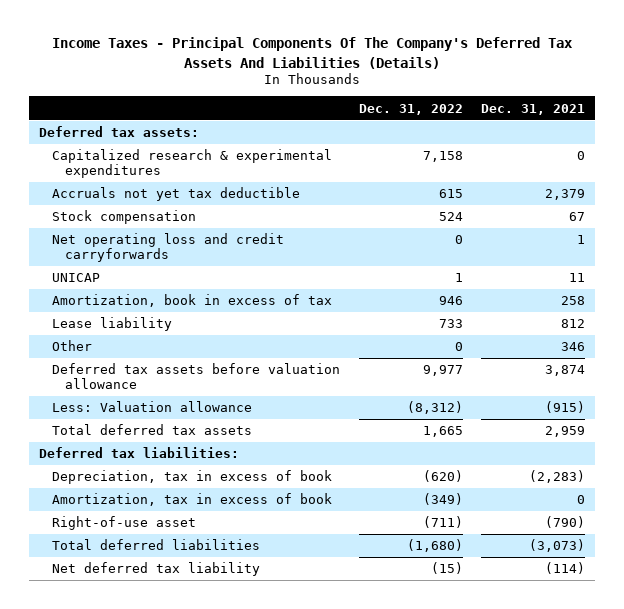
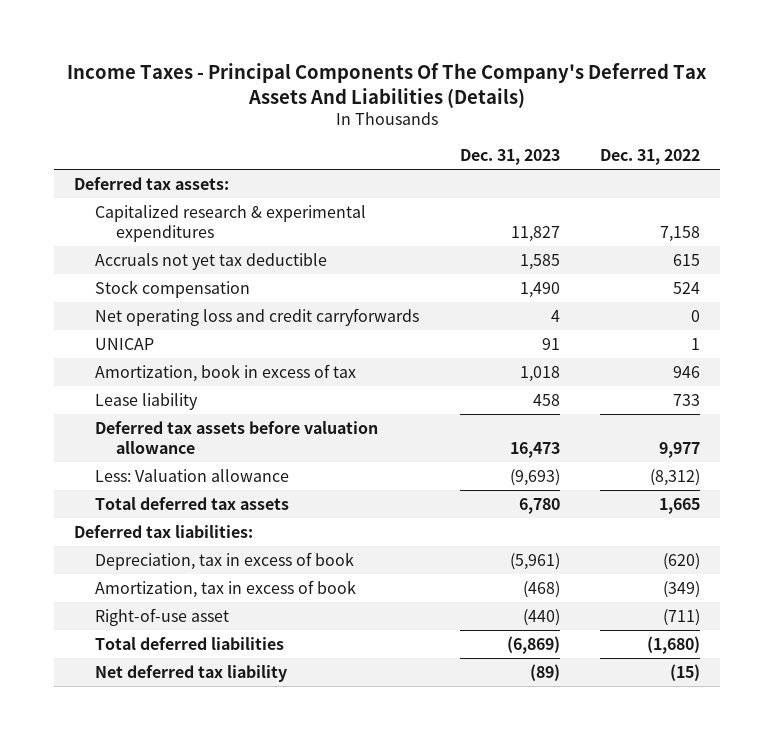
[481,103,586,115] Dec. 31, 2021 -> none
none -> [459,149,560,166] Dec. 31, 2023
[51,340,92,352] Other -> none

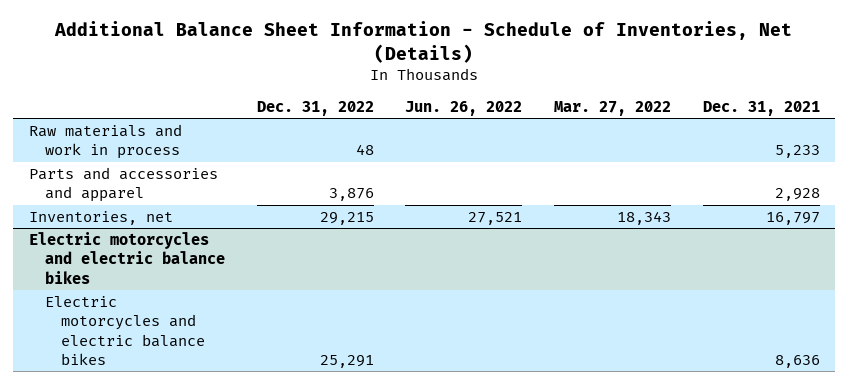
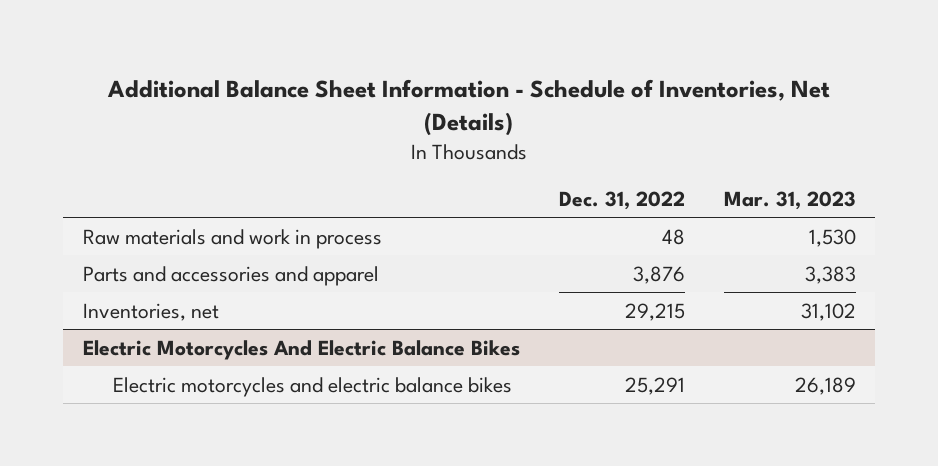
[405,101,523,117] Jun. 26, 2022 -> none
[553,101,671,117] Mar. 27, 2022 -> none
[702,101,820,117] Dec. 31, 2021 -> none
none -> [723,190,856,210] Mar. 31, 2023
[28,231,225,284] Electric motorcycles and electric balance bikes -> [82,339,520,360] Electric Motorcycles And Electric Balance Bikes

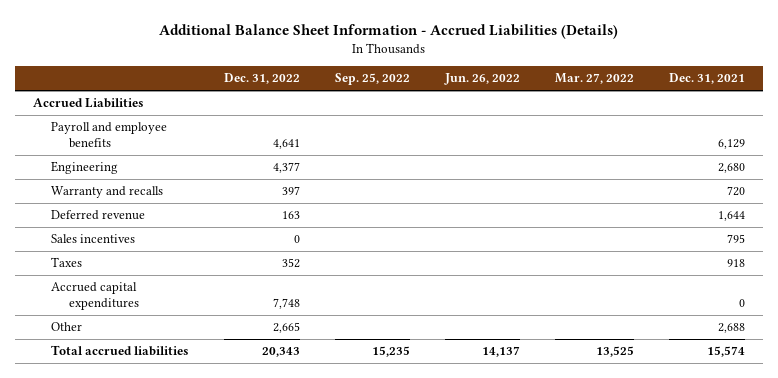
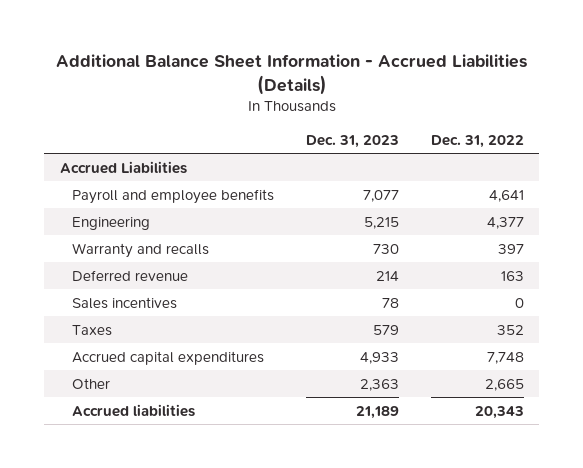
[335,73,411,86] Sep. 25, 2022 -> none
[444,73,521,86] Jun. 26, 2022 -> none
[555,73,635,85] Mar. 27, 2022 -> none
[669,73,746,85] Dec. 31, 2021 -> none
none -> [305,134,399,148] Dec. 31, 2023
[51,345,190,357] Total accrued liabilities -> [71,403,195,417] Accrued liabilities

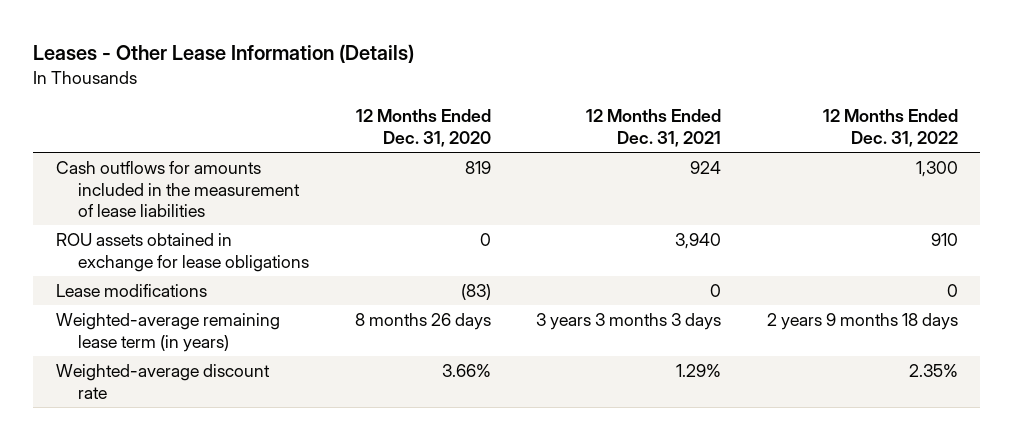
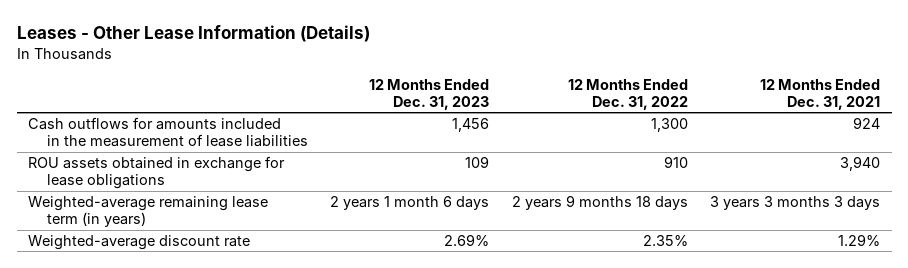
[355,109,491,147] 12 Months Ended Dec. 31, 2020 -> none
none -> [369,78,490,111] 12 Months Ended Dec. 31, 2023
[55,284,207,298] Lease modifications -> none

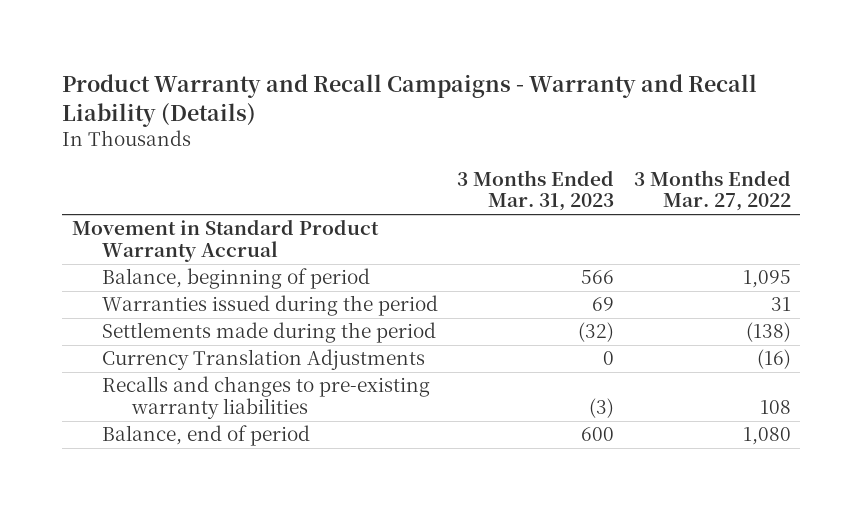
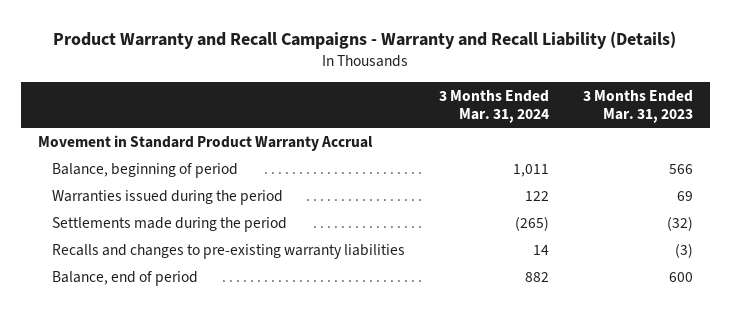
[633,169,791,212] 3 Months Ended Mar. 27, 2022 -> none
none -> [439,89,550,124] 3 Months Ended Mar. 31, 2024
[101,349,425,371] Currency Translation Adjustments -> none

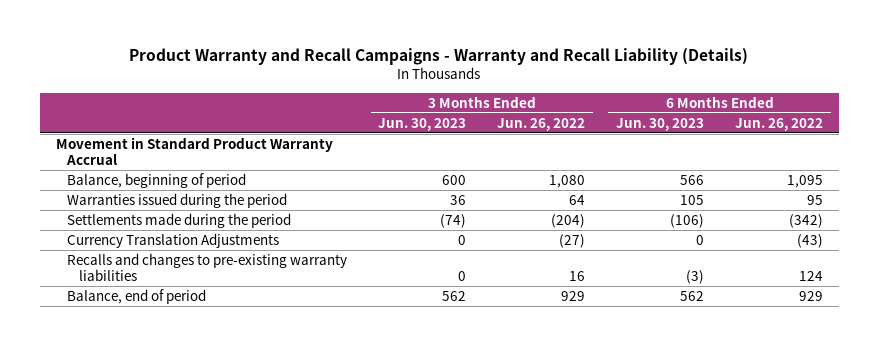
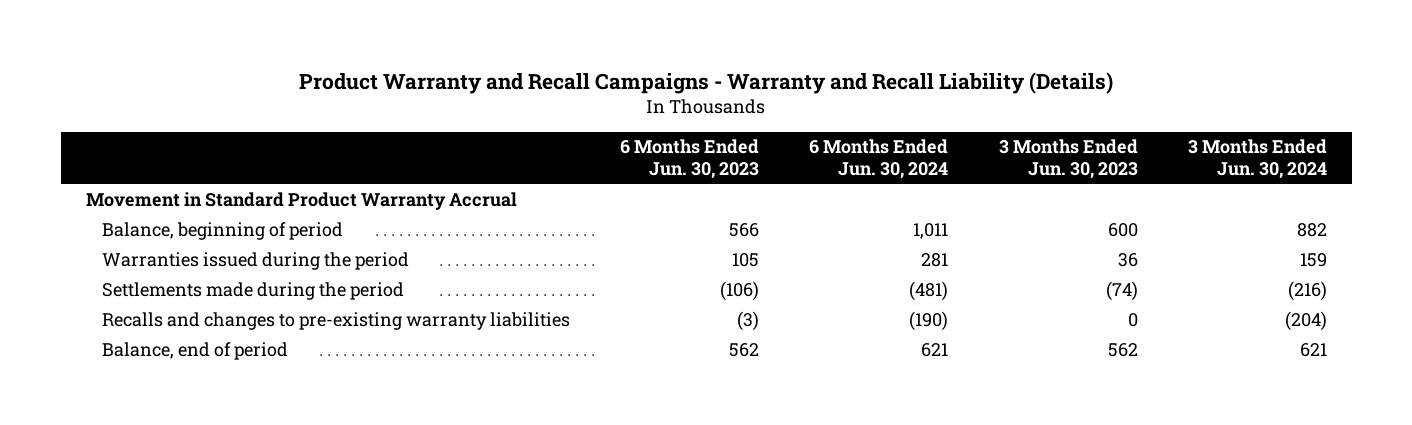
[497,117,586,131] Jun. 26, 2022 -> none
[735,117,824,131] Jun. 26, 2022 -> none
none -> [809,139,949,179] 6 Months Ended Jun. 30, 2024
none -> [1187,139,1327,179] 3 Months Ended Jun. 30, 2024
[67,232,280,248] Currency Translation Adjustments -> none

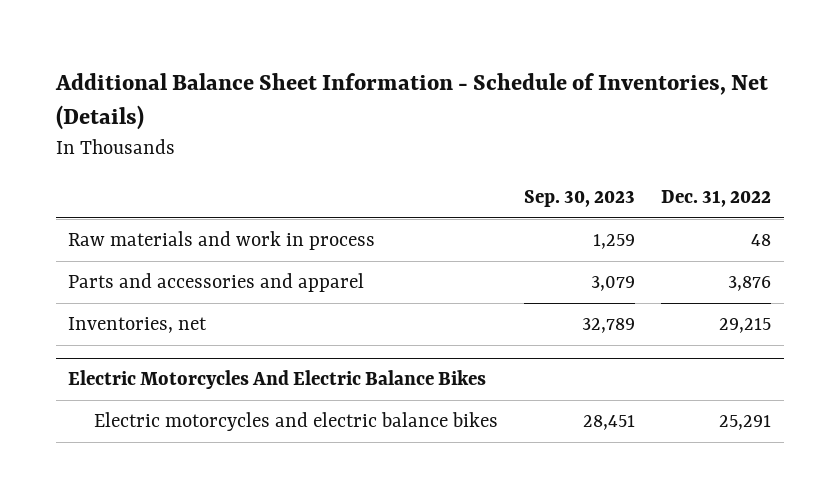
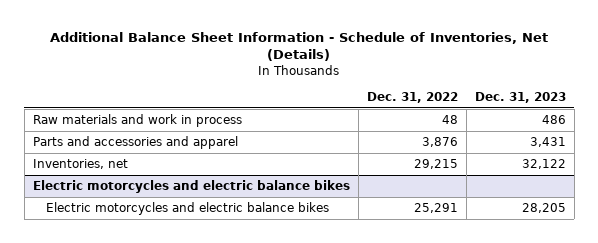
[523,190,635,208] Sep. 30, 2023 -> none
none -> [474,91,566,103] Dec. 31, 2023
[68,370,487,390] Electric Motorcycles And Electric Balance Bikes -> [32,180,350,194] Electric motorcycles and electric balance bikes

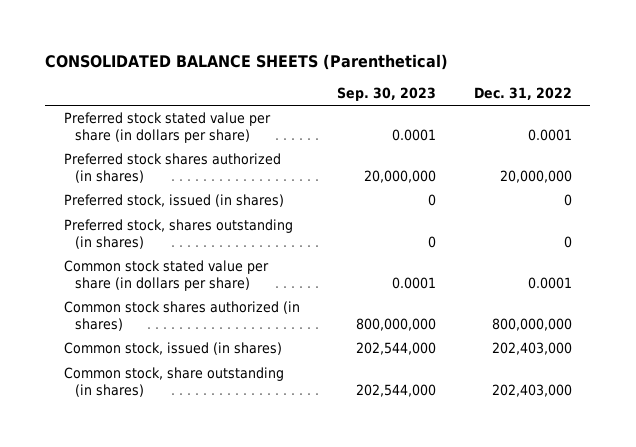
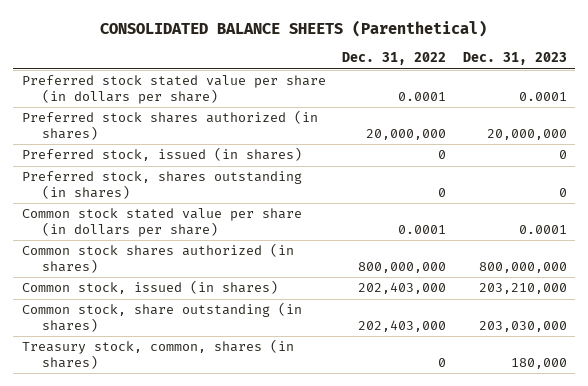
[337,86,437,101] Sep. 30, 2023 -> none
none -> [462,52,567,66] Dec. 31, 2023
none -> [21,339,294,370] Treasury stock, common, shares (in shares)

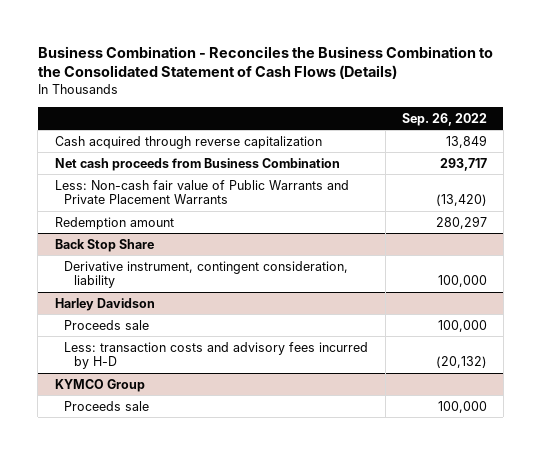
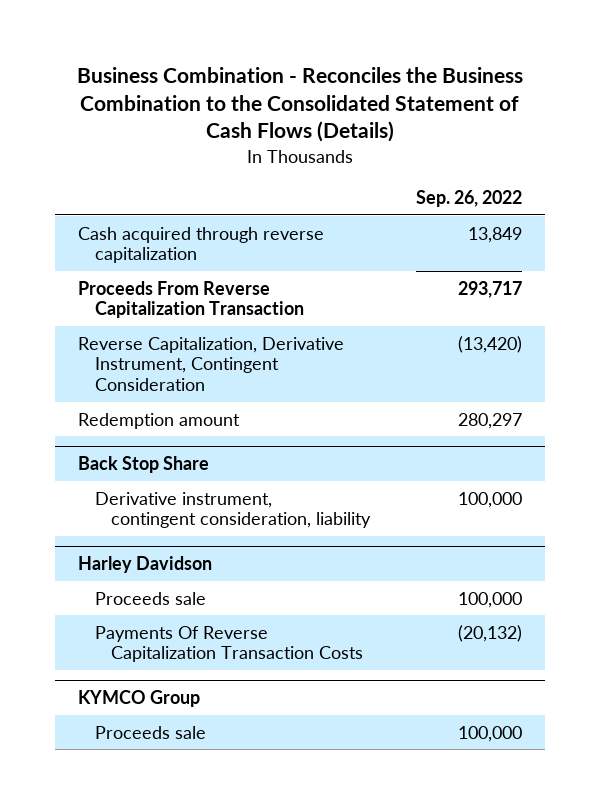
[54,157,340,171] Net cash proceeds from Business Combination -> [77,280,304,319] Proceeds From Reverse Capitalization Transaction
[54,179,349,205] Less: Non-cash fair value of Public Warrants and Private Placement Warrants -> [77,336,344,392] Reverse Capitalization, Derivative Instrument, Contingent Consideration
[64,341,369,370] Less: transaction costs and advisory fees incurred by H-D -> [94,625,364,663] Payments Of Reverse Capitalization Transaction Costs

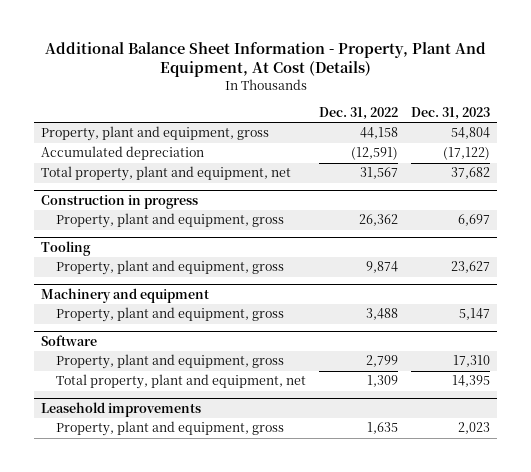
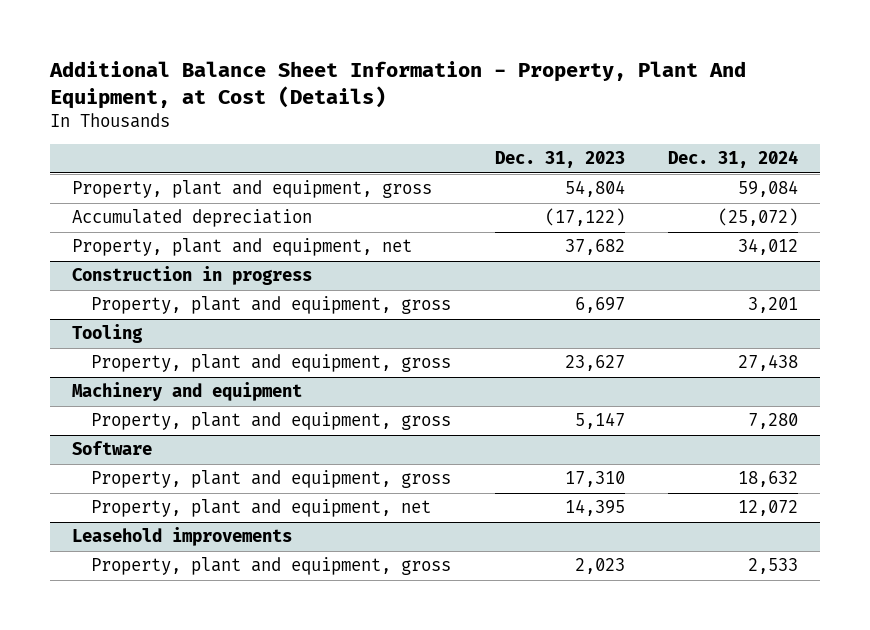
[44,41,486,78] Additional Balance Sheet Information - Property, Plant And Equipment, At Cost (Details) -> [49,60,747,109] Additional Balance Sheet Information - Property, Plant And Equipment, at Cost (Details)
[319,107,399,121] Dec. 31, 2022 -> none
none -> [668,150,799,169] Dec. 31, 2024
[40,166,291,182] Total property, plant and equipment, net -> [72,238,413,257] Property, plant and equipment, net
[56,374,307,390] Total property, plant and equipment, net -> [90,499,431,518] Property, plant and equipment, net

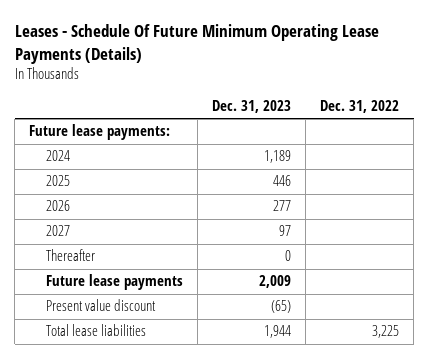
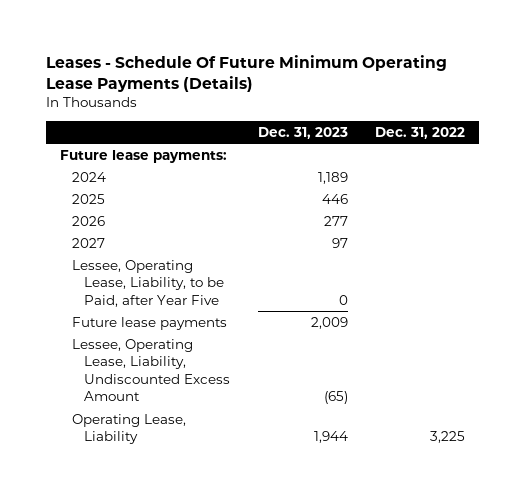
[46,249,96,262] Thereafter -> [72,260,225,307] Lessee, Operating Lease, Liability, to be Paid, after Year Five
[46,299,157,312] Present value discount -> [72,339,231,402] Lessee, Operating Lease, Liability, Undiscounted Excess Amount
[46,324,147,337] Total lease liabilities -> [72,414,187,445] Operating Lease, Liability

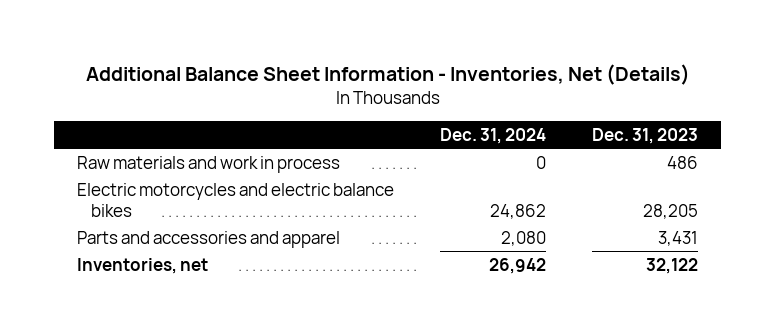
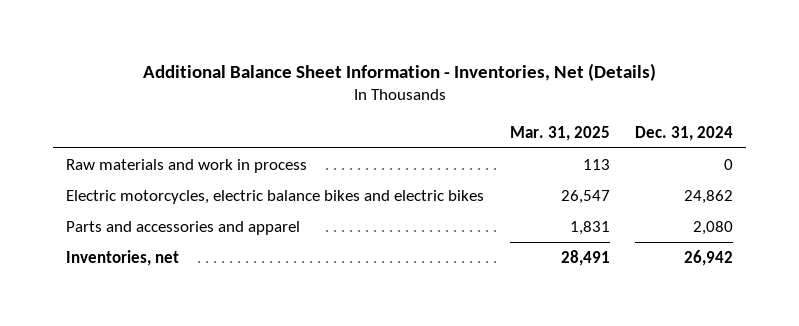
[591,128,698,145] Dec. 31, 2023 -> none
none -> [509,125,610,141] Mar. 31, 2025
[77,182,395,218] Electric motorcycles and electric balance bikes -> [66,189,485,204] Electric motorcycles, electric balance bikes and electric bikes

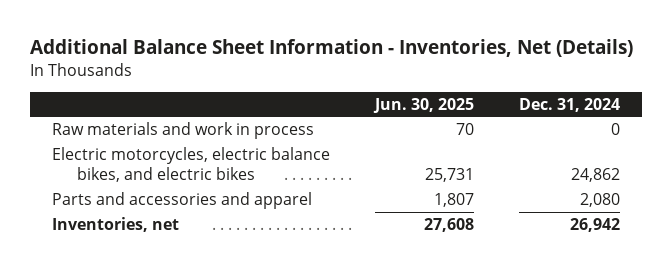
[509,125,610,141] Mar. 31, 2025 -> none
none -> [372,97,474,113] Jun. 30, 2025
[66,189,485,204] Electric motorcycles, electric balance bikes and electric bikes -> [51,147,330,183] Electric motorcycles, electric balance bikes, and electric bikes

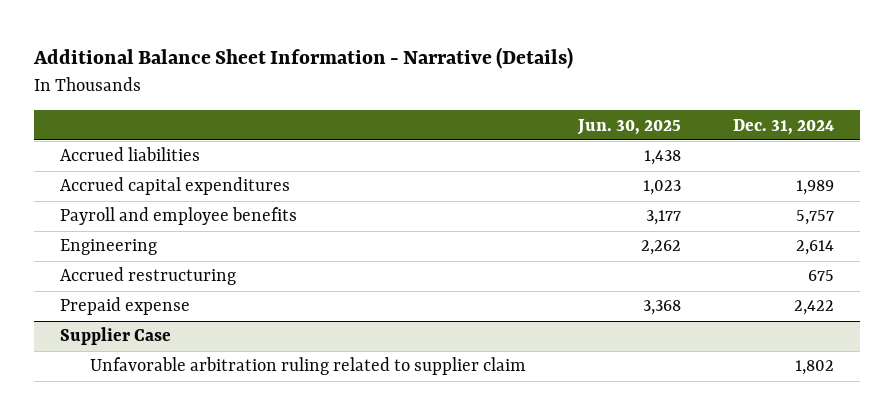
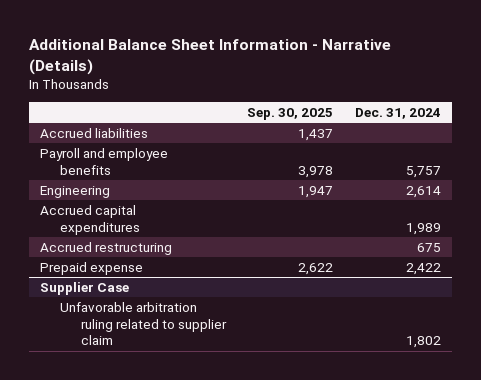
[577,118,682,135] Jun. 30, 2025 -> none
none -> [247,108,334,121] Sep. 30, 2025
[59,177,290,196] Accrued capital expenditures -> [39,204,141,235] Accrued capital expenditures

